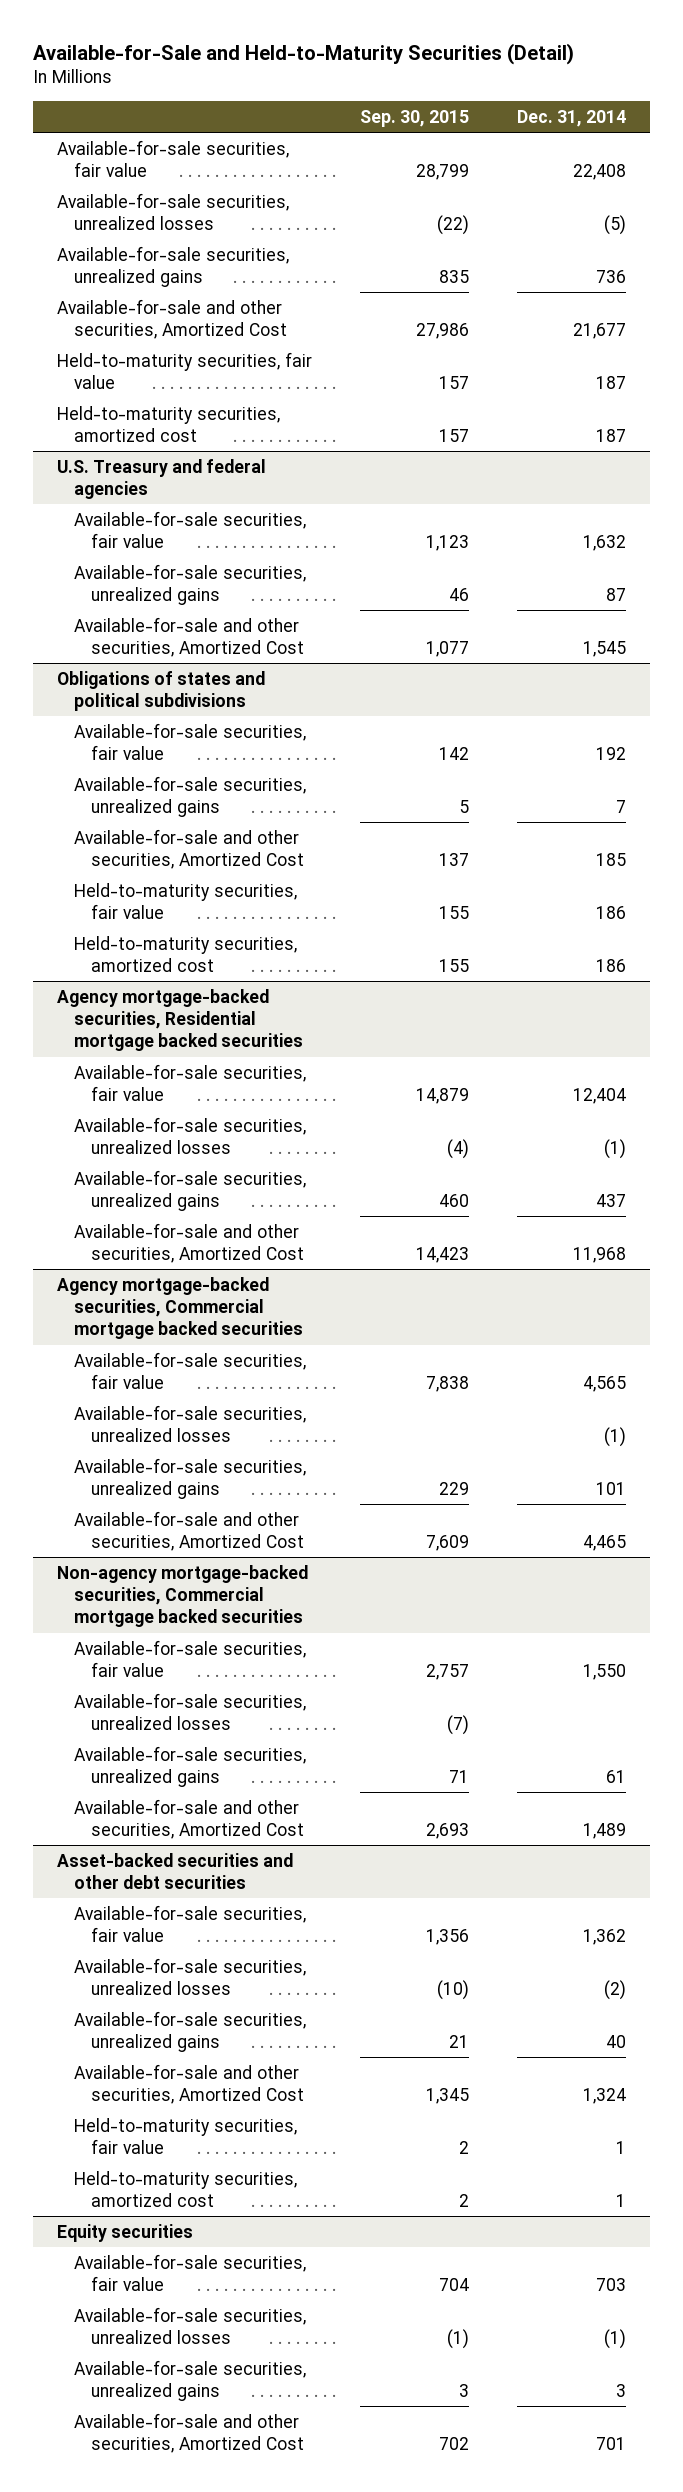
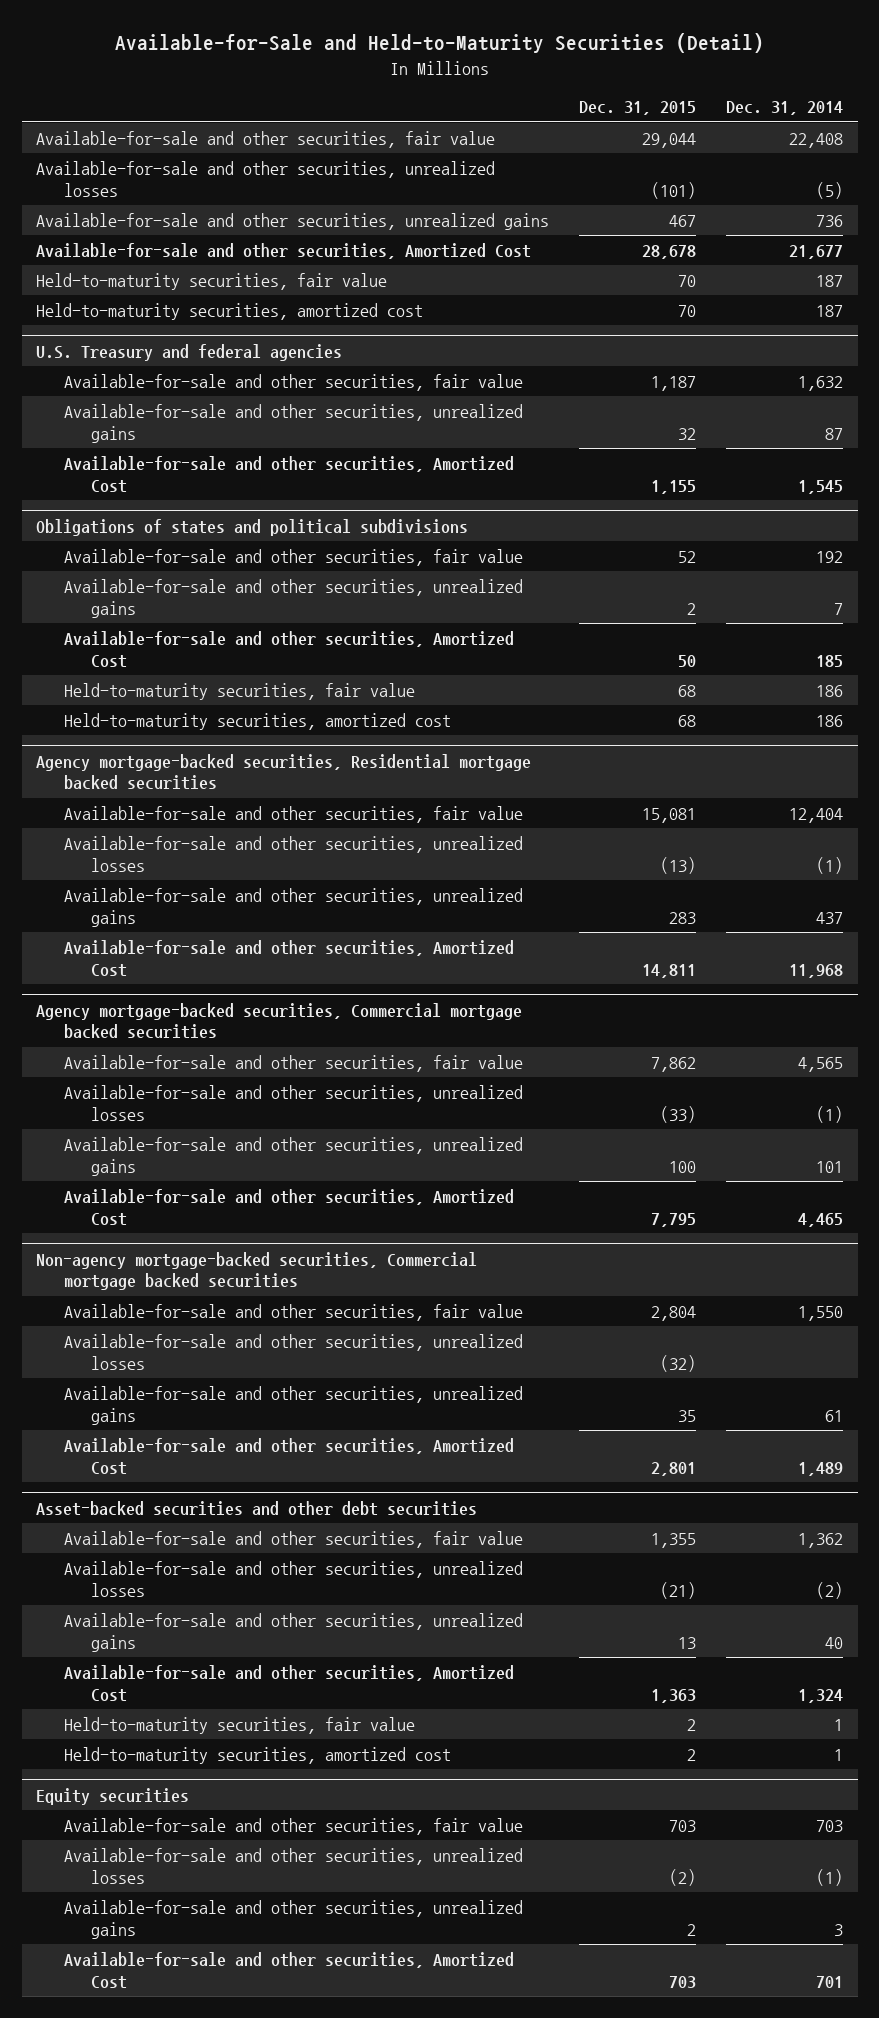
[360,109,470,127] Sep. 30, 2015 -> none
none -> [579,101,697,116] Dec. 31, 2015
[56,139,289,177] Available-for-sale securities, fair value -> [36,130,496,148] Available-for-sale and other securities, fair value
[56,192,289,230] Available-for-sale securities, unrealized losses -> [36,160,496,197] Available-for-sale and other securities, unrealized losses
[56,245,289,287] Available-for-sale securities, unrealized gains -> [36,212,550,230] Available-for-sale and other securities, unrealized gains
[73,510,306,548] Available-for-sale securities, fair value -> [63,373,523,391] Available-for-sale and other securities, fair value
[73,563,306,605] Available-for-sale securities, unrealized gains -> [63,403,523,443] Available-for-sale and other securities, unrealized gains
[73,722,306,760] Available-for-sale securities, fair value -> [63,548,523,566] Available-for-sale and other securities, fair value
[73,775,306,817] Available-for-sale securities, unrealized gains -> [63,578,523,618] Available-for-sale and other securities, unrealized gains
[73,1063,306,1101] Available-for-sale securities, fair value -> [63,805,523,823] Available-for-sale and other securities, fair value
[73,1116,306,1154] Available-for-sale securities, unrealized losses -> [63,835,523,872] Available-for-sale and other securities, unrealized losses
[73,1169,306,1211] Available-for-sale securities, unrealized gains -> [63,887,523,927] Available-for-sale and other securities, unrealized gains
[73,1351,306,1389] Available-for-sale securities, fair value -> [63,1054,523,1072] Available-for-sale and other securities, fair value
[73,1404,306,1442] Available-for-sale securities, unrealized losses -> [63,1084,523,1121] Available-for-sale and other securities, unrealized losses
[73,1457,306,1499] Available-for-sale securities, unrealized gains -> [63,1136,523,1176] Available-for-sale and other securities, unrealized gains
[73,1639,306,1677] Available-for-sale securities, fair value -> [63,1303,523,1321] Available-for-sale and other securities, fair value
[73,1692,306,1730] Available-for-sale securities, unrealized losses -> [63,1333,523,1370] Available-for-sale and other securities, unrealized losses
[73,1745,306,1787] Available-for-sale securities, unrealized gains -> [63,1385,523,1425] Available-for-sale and other securities, unrealized gains
[73,1904,306,1942] Available-for-sale securities, fair value -> [63,1530,523,1548] Available-for-sale and other securities, fair value
[73,1957,306,1995] Available-for-sale securities, unrealized losses -> [63,1560,523,1597] Available-for-sale and other securities, unrealized losses
[73,2010,306,2052] Available-for-sale securities, unrealized gains -> [63,1612,523,1652] Available-for-sale and other securities, unrealized gains
[73,2253,306,2291] Available-for-sale securities, fair value -> [63,1817,523,1835] Available-for-sale and other securities, fair value
[73,2306,306,2344] Available-for-sale securities, unrealized losses -> [63,1847,523,1884] Available-for-sale and other securities, unrealized losses
[73,2359,306,2401] Available-for-sale securities, unrealized gains -> [63,1899,523,1939] Available-for-sale and other securities, unrealized gains

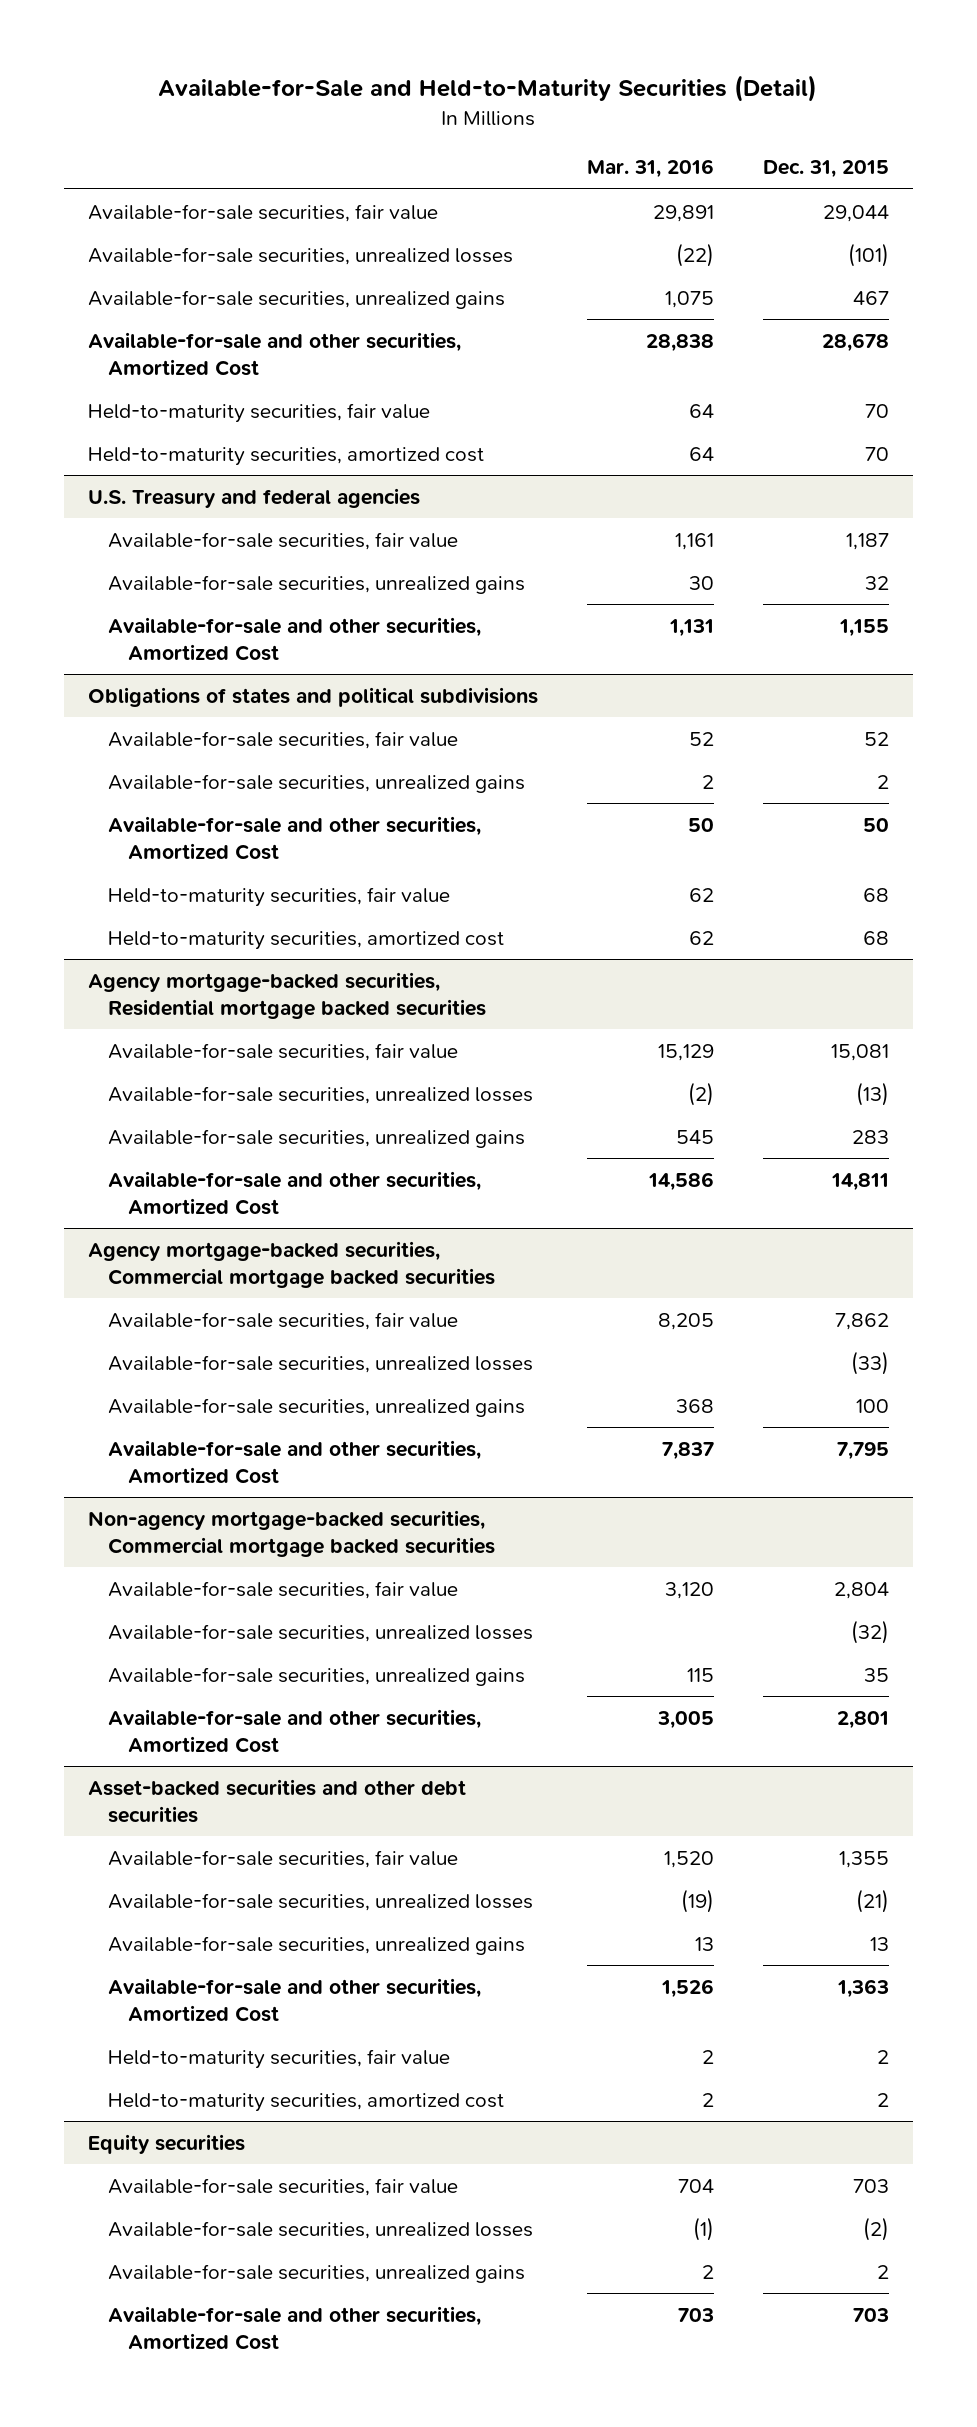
[725,101,843,116] Dec. 31, 2014 -> none
none -> [586,159,714,179] Mar. 31, 2016
[36,130,496,148] Available-for-sale and other securities, fair value -> [88,203,439,222] Available-for-sale securities, fair value
[36,160,496,197] Available-for-sale and other securities, unrealized losses -> [88,246,514,265] Available-for-sale securities, unrealized losses
[36,212,550,230] Available-for-sale and other securities, unrealized gains -> [88,289,506,309] Available-for-sale securities, unrealized gains
[63,373,523,391] Available-for-sale and other securities, fair value -> [107,531,458,550] Available-for-sale securities, fair value
[63,403,523,443] Available-for-sale and other securities, unrealized gains -> [107,574,525,594] Available-for-sale securities, unrealized gains
[63,548,523,566] Available-for-sale and other securities, fair value -> [107,730,458,749] Available-for-sale securities, fair value
[63,578,523,618] Available-for-sale and other securities, unrealized gains -> [107,773,525,793] Available-for-sale securities, unrealized gains
[63,805,523,823] Available-for-sale and other securities, fair value -> [107,1042,458,1061] Available-for-sale securities, fair value
[63,835,523,872] Available-for-sale and other securities, unrealized losses -> [107,1085,533,1104] Available-for-sale securities, unrealized losses
[63,887,523,927] Available-for-sale and other securities, unrealized gains -> [107,1128,525,1148] Available-for-sale securities, unrealized gains
[63,1054,523,1072] Available-for-sale and other securities, fair value -> [107,1311,458,1330] Available-for-sale securities, fair value
[63,1084,523,1121] Available-for-sale and other securities, unrealized losses -> [107,1354,533,1373] Available-for-sale securities, unrealized losses
[63,1136,523,1176] Available-for-sale and other securities, unrealized gains -> [107,1397,525,1417] Available-for-sale securities, unrealized gains
[63,1303,523,1321] Available-for-sale and other securities, fair value -> [107,1580,458,1599] Available-for-sale securities, fair value
[63,1333,523,1370] Available-for-sale and other securities, unrealized losses -> [107,1623,533,1642] Available-for-sale securities, unrealized losses
[63,1385,523,1425] Available-for-sale and other securities, unrealized gains -> [107,1666,525,1686] Available-for-sale securities, unrealized gains
[63,1530,523,1548] Available-for-sale and other securities, fair value -> [107,1849,458,1868] Available-for-sale securities, fair value
[63,1560,523,1597] Available-for-sale and other securities, unrealized losses -> [107,1892,533,1911] Available-for-sale securities, unrealized losses
[63,1612,523,1652] Available-for-sale and other securities, unrealized gains -> [107,1935,525,1955] Available-for-sale securities, unrealized gains
[63,1817,523,1835] Available-for-sale and other securities, fair value -> [107,2177,458,2196] Available-for-sale securities, fair value
[63,1847,523,1884] Available-for-sale and other securities, unrealized losses -> [107,2220,533,2239] Available-for-sale securities, unrealized losses
[63,1899,523,1939] Available-for-sale and other securities, unrealized gains -> [107,2263,525,2283] Available-for-sale securities, unrealized gains

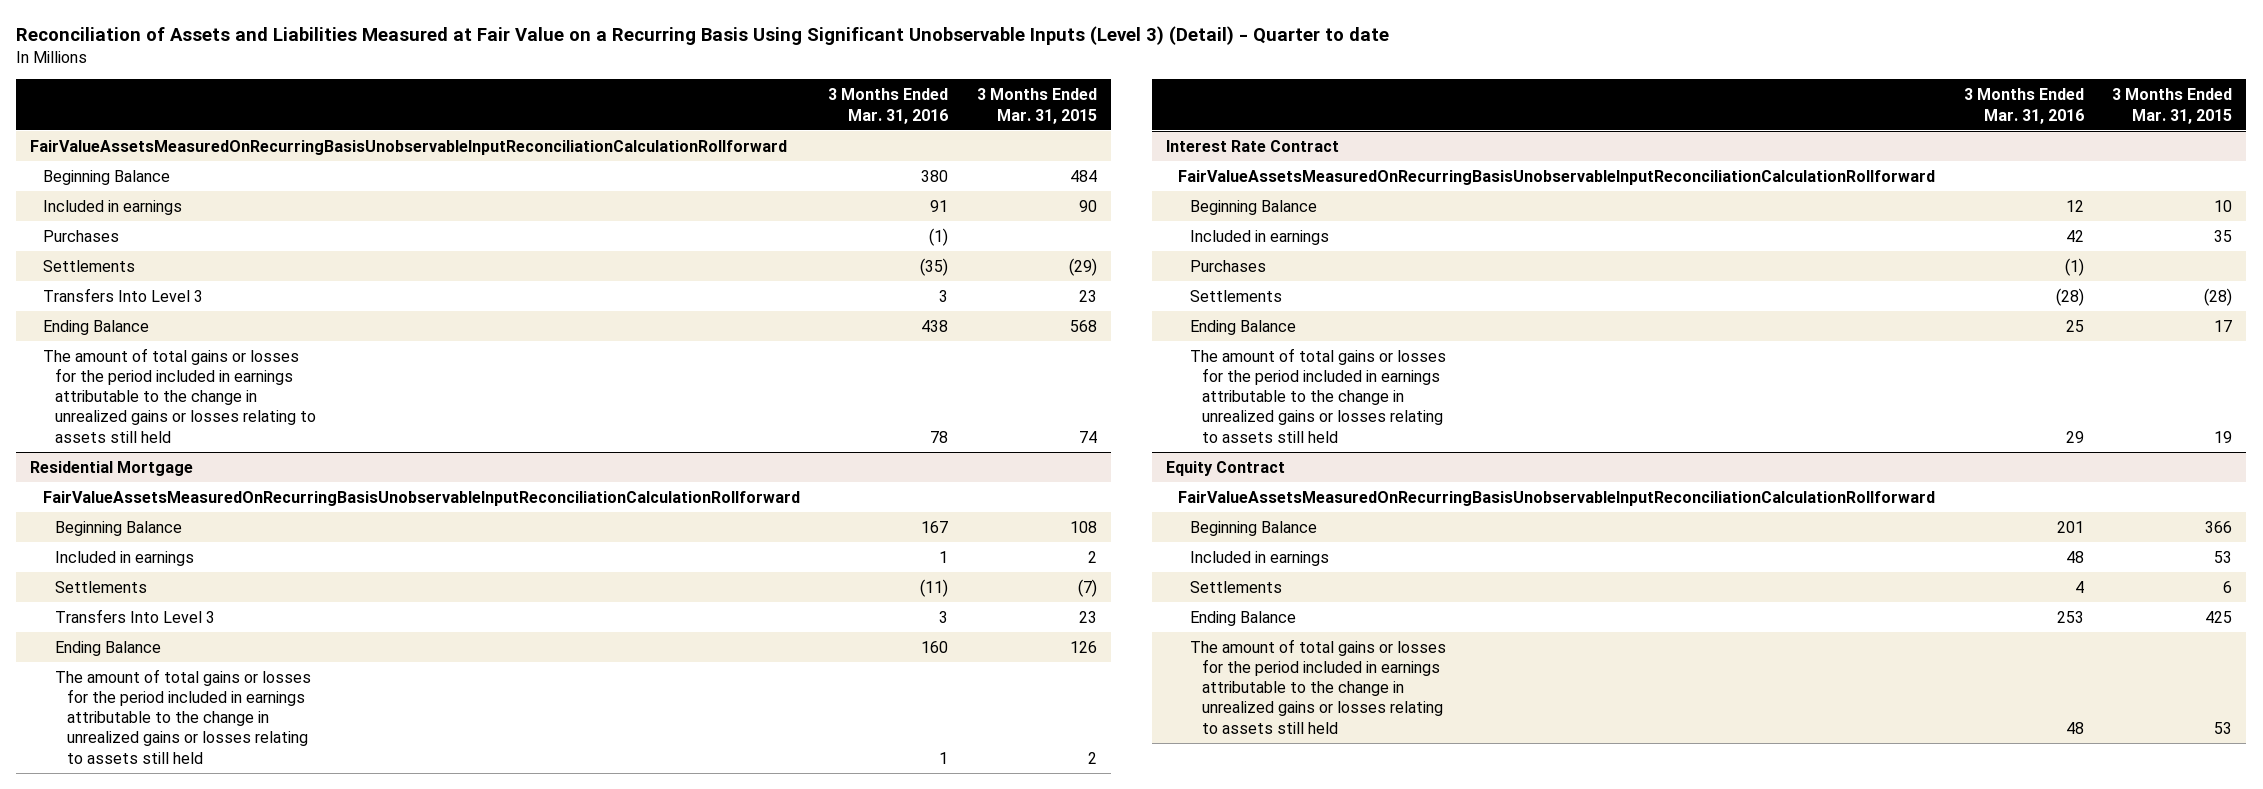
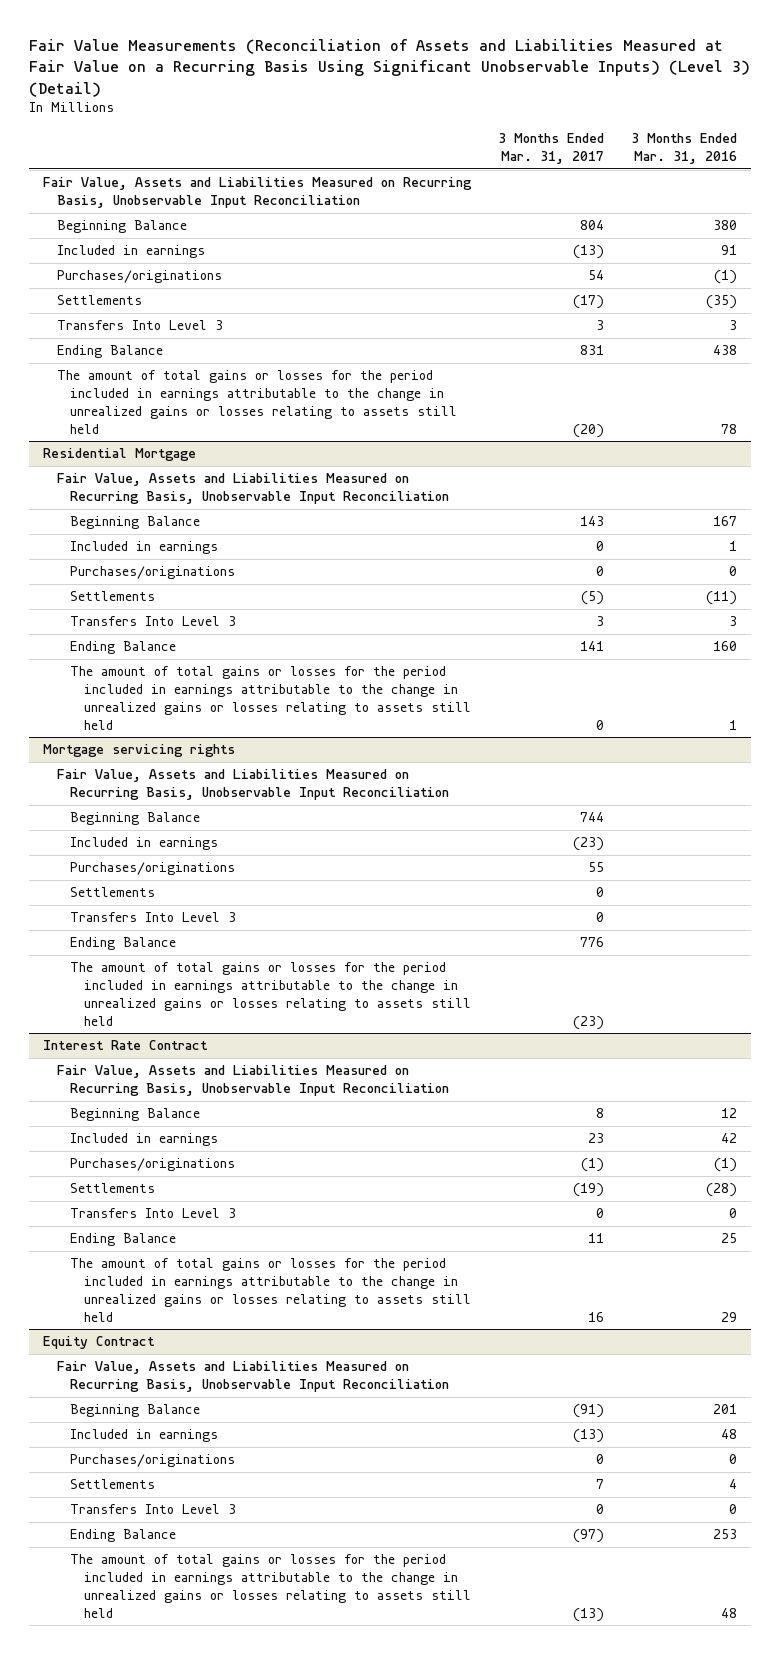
[16,26,1390,46] Reconciliation of Assets and Liabilities Measured at Fair Value on a Recurring Basis Using Significant Unobservable Inputs (Level 3) (Detail) - Quarter to date -> [29,38,751,97] Fair Value Measurements (Reconciliation of Assets and Liabilities Measured at Fair Value on a Recurring Basis Using Significant Unobservable Inputs) (Level 3) (Detail)
[976,88,1097,124] 3 Months Ended Mar. 31, 2015 -> none
none -> [498,133,605,165] 3 Months Ended Mar. 31, 2017
[30,139,788,155] FairValueAssetsMeasuredOnRecurringBasisUnobservableInputReconciliationCalculationRollforward -> [42,177,472,209] Fair Value, Assets and Liabilities Measured on Recurring Basis, Unobservable Input Reconciliation
[42,229,119,242] Purchases -> [56,270,222,284] Purchases/originations
[42,490,800,506] FairValueAssetsMeasuredOnRecurringBasisUnobservableInputReconciliationCalculationRollforward -> [56,473,450,505] Fair Value, Assets and Liabilities Measured on Recurring Basis, Unobservable Input Reconciliation
none -> [70,566,236,580] Purchases/originations
none -> [42,744,235,758] Mortgage servicing rights
none -> [56,769,450,801] Fair Value, Assets and Liabilities Measured on Recurring Basis, Unobservable Input Reconciliation
none -> [70,812,201,826] Beginning Balance
none -> [70,837,219,851] Included in earnings
none -> [70,862,236,876] Purchases/originations
none -> [70,887,156,898] Settlements
none -> [70,912,237,923] Transfers Into Level 3
none -> [70,937,177,951] Ending Balance
none -> [70,962,472,1026] The amount of total gains or losses for the period included in earnings attributable to the change in unrealized gains or losses relating to assets still held
[1178,169,1936,185] FairValueAssetsMeasuredOnRecurringBasisUnobservableInputReconciliationCalculationRollforward -> [56,1065,450,1097] Fair Value, Assets and Liabilities Measured on Recurring Basis, Unobservable Input Reconciliation
[1190,259,1267,272] Purchases -> [70,1158,236,1172] Purchases/originations
none -> [70,1208,237,1219] Transfers Into Level 3
[1178,490,1936,506] FairValueAssetsMeasuredOnRecurringBasisUnobservableInputReconciliationCalculationRollforward -> [56,1361,450,1393] Fair Value, Assets and Liabilities Measured on Recurring Basis, Unobservable Input Reconciliation
none -> [70,1454,236,1468] Purchases/originations
none -> [70,1504,237,1515] Transfers Into Level 3

